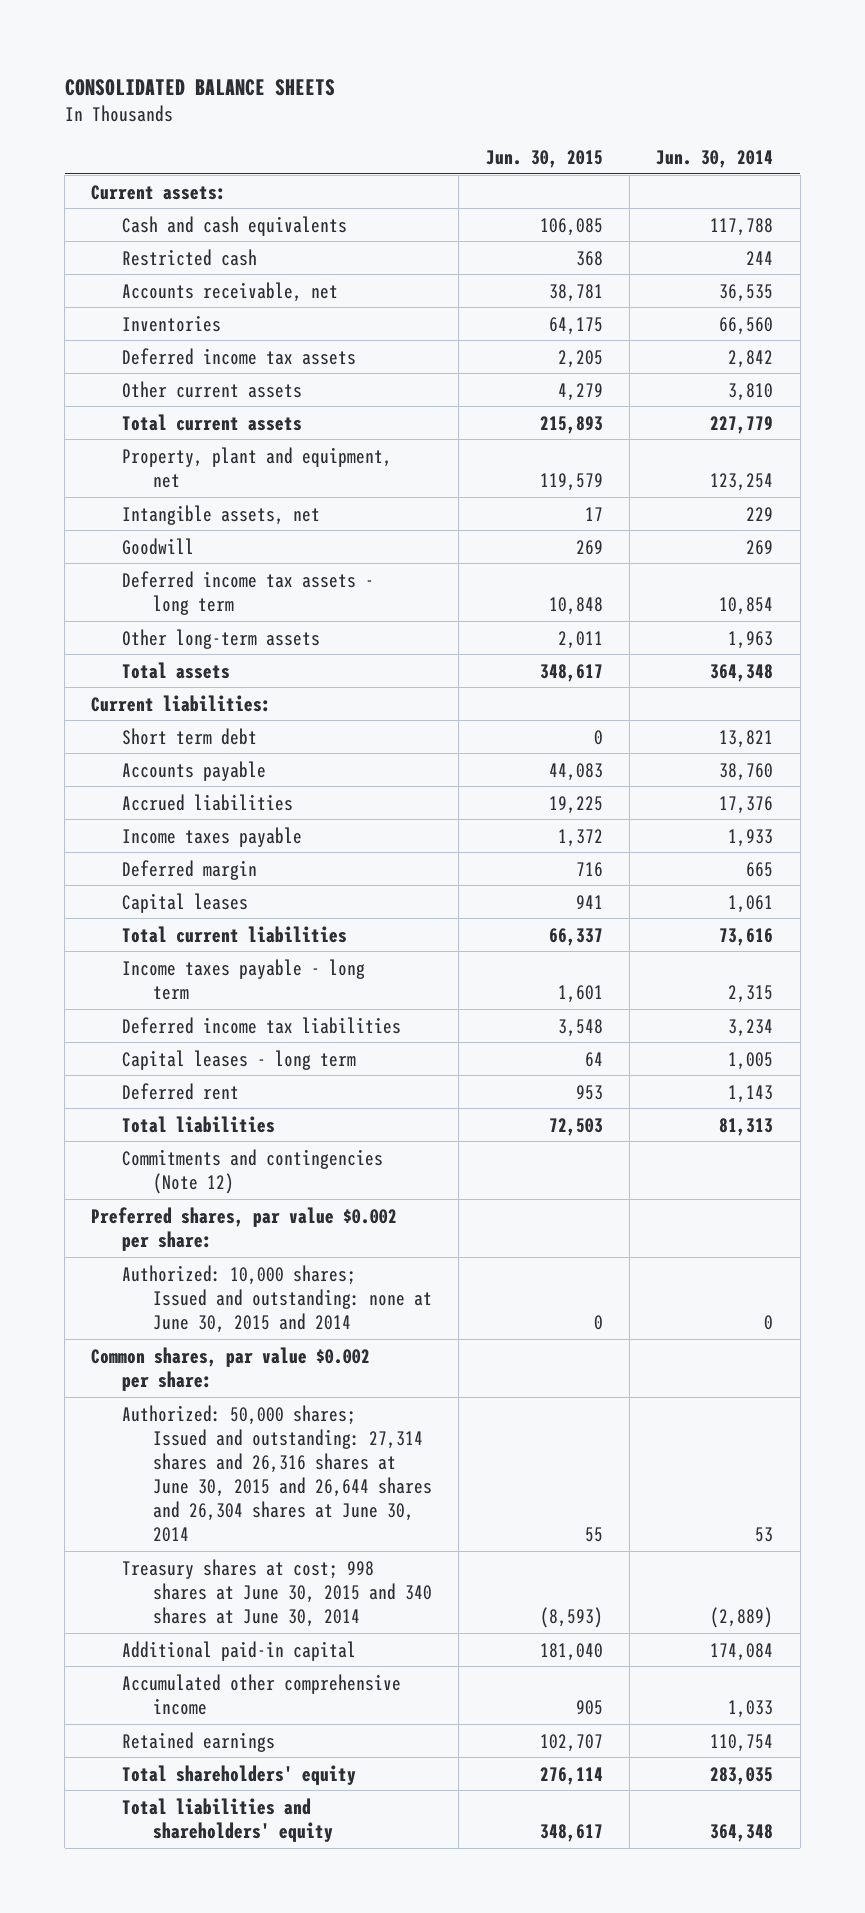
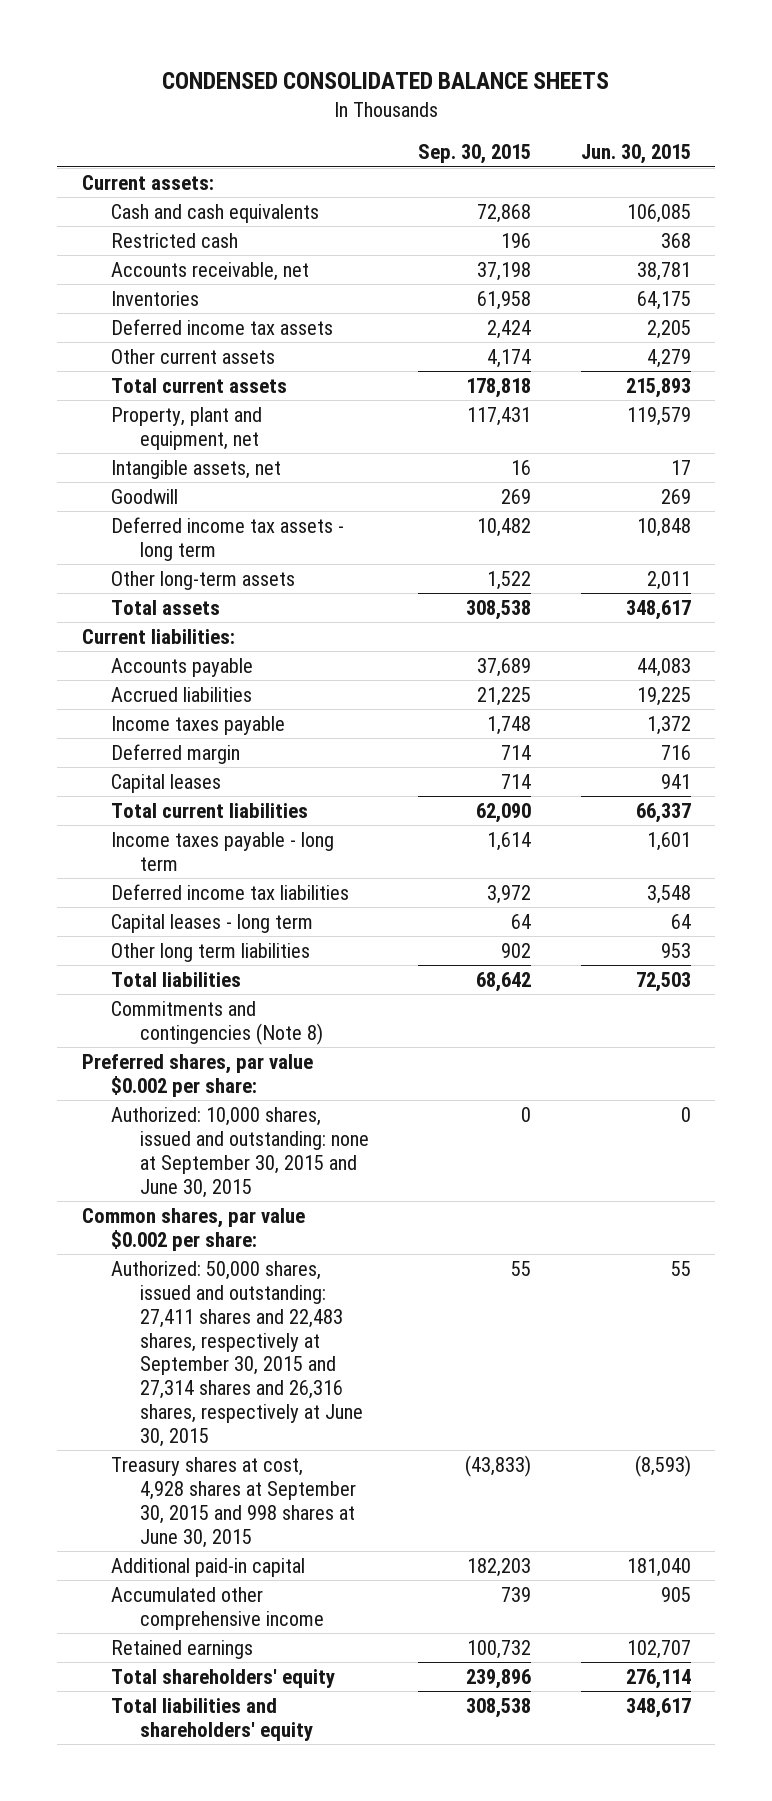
[64,78,335,96] CONSOLIDATED BALANCE SHEETS -> [162,72,610,90] CONDENSED CONSOLIDATED BALANCE SHEETS
[656,149,774,168] Jun. 30, 2014 -> none
none -> [418,144,532,165] Sep. 30, 2015
[122,727,258,745] Short term debt -> none
[122,1082,240,1100] Deferred rent -> [110,942,310,962] Other long term liabilities
[122,1148,384,1194] Commitments and contingencies (Note 12) -> [110,1000,324,1045] Commitments and contingencies (Note 8)
[122,1264,433,1333] Authorized: 10,000 shares; Issued and outstanding: none at June 30, 2015 and 2014 -> [110,1106,370,1198] Authorized: 10,000 shares, issued and outstanding: none at September 30, 2015 and June 30, 2015
[122,1404,433,1543] Authorized: 50,000 shares; Issued and outstanding: 27,314 shares and 26,316 shares at June 30, 2015 and 26,644 shares and 26,304 shares at June 30, 2014 -> [110,1260,364,1448] Authorized: 50,000 shares, issued and outstanding: 27,411 shares and 22,483 shares, respectively at September 30, 2015 and 27,314 shares and 26,316 shares, respectively at June 30, 2015
[122,1558,433,1627] Treasury shares at cost; 998 shares at June 30, 2015 and 340 shares at June 30, 2014 -> [110,1456,357,1548] Treasury shares at cost, 4,928 shares at September 30, 2015 and 998 shares at June 30, 2015

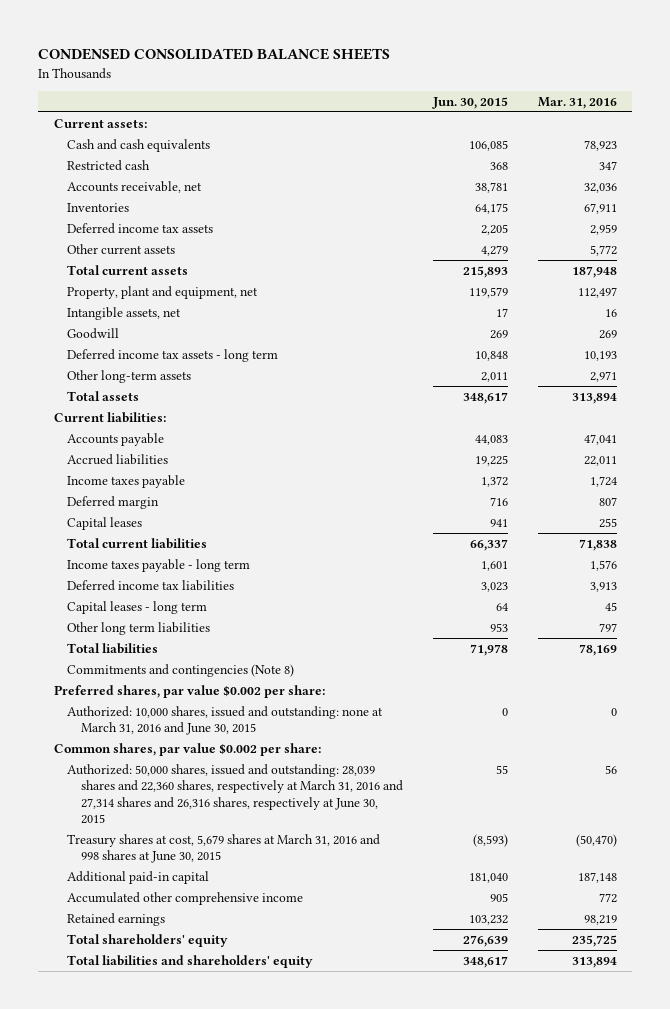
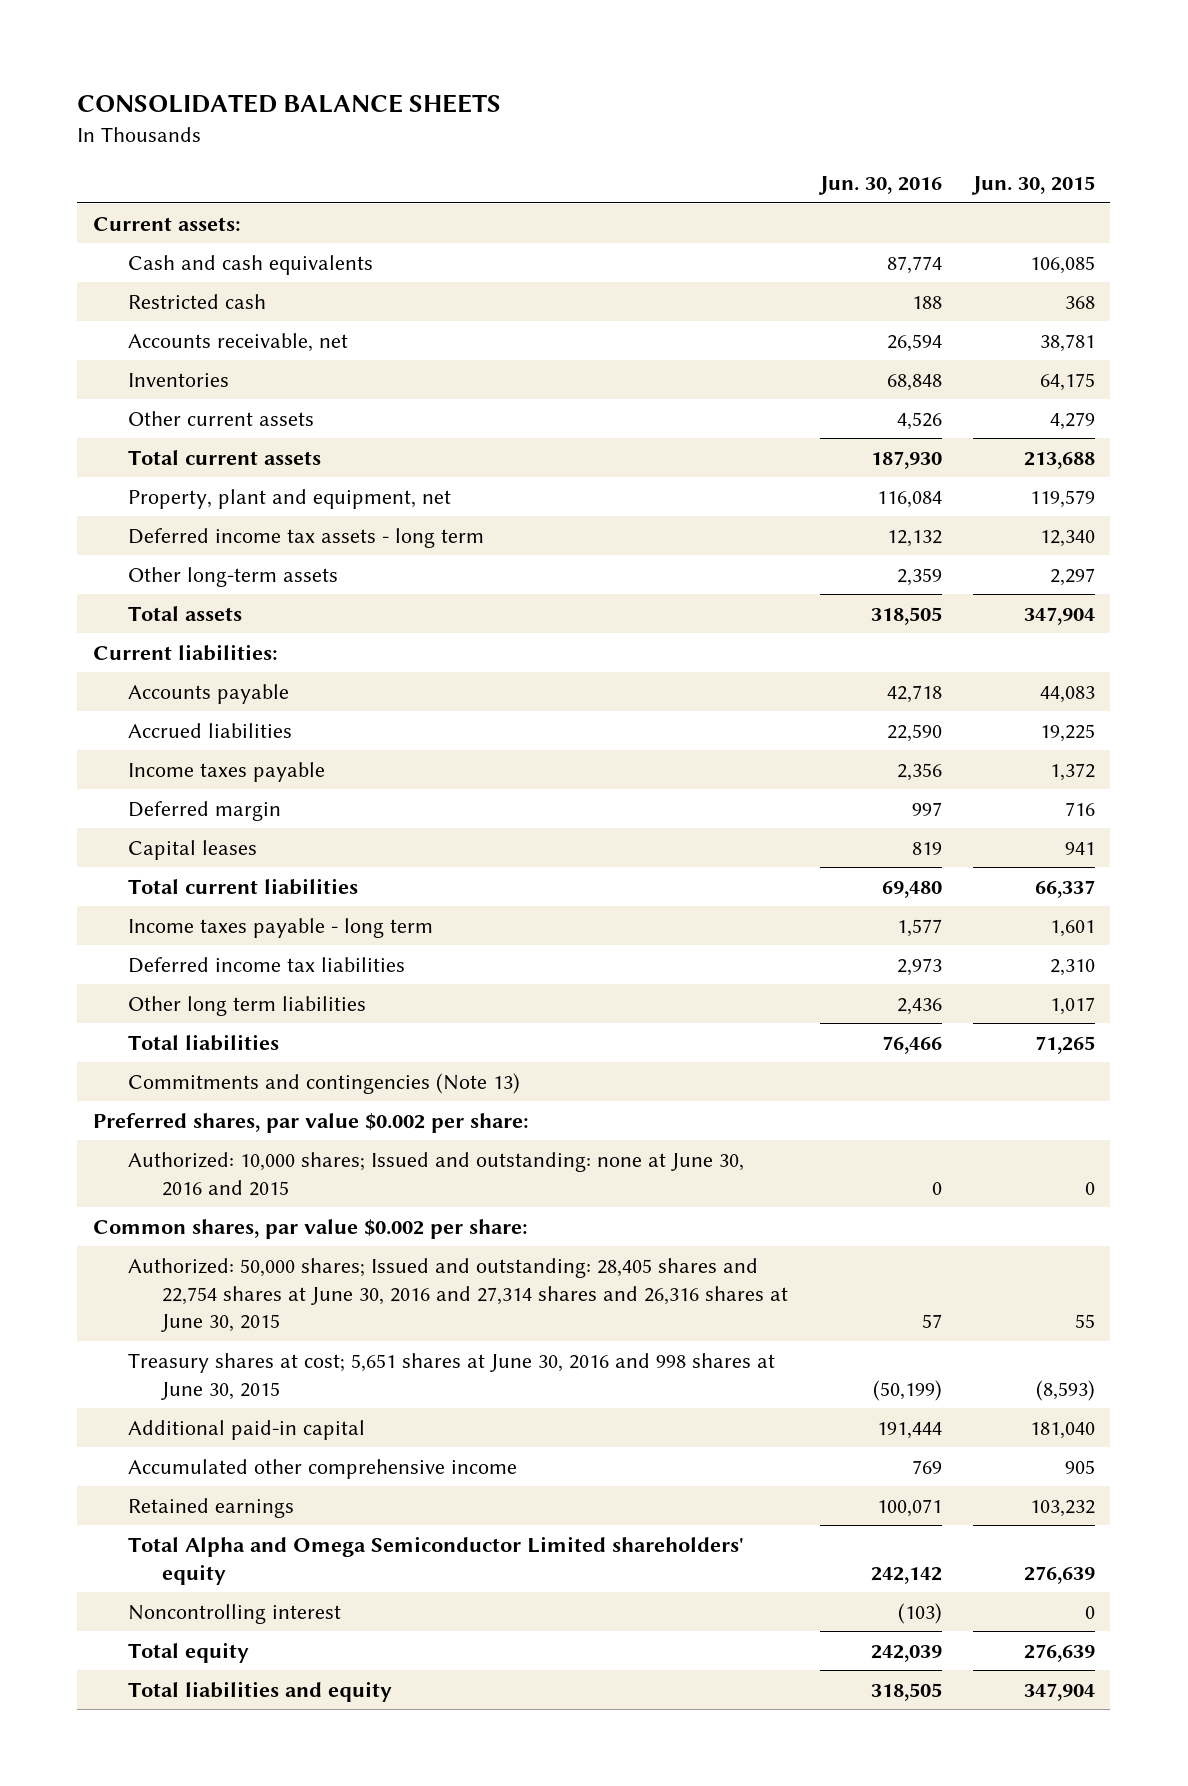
[38,48,391,61] CONDENSED CONSOLIDATED BALANCE SHEETS -> [77,93,502,113] CONSOLIDATED BALANCE SHEETS
[537,96,617,109] Mar. 31, 2016 -> none
none -> [817,176,942,196] Jun. 30, 2016
[67,222,214,234] Deferred income tax assets -> none
[462,265,508,278] 215,893 -> [1023,451,1095,469] 213,688
[67,306,182,320] Intangible assets, net -> none
[67,327,120,339] Goodwill -> none
[474,350,508,361] 10,848 -> [1039,529,1095,547] 12,340
[480,371,508,382] 2,011 -> [1049,567,1095,586] 2,297
[462,391,508,404] 348,617 -> [1023,606,1095,625] 347,904
[67,600,208,614] Capital leases - long term -> none
[480,581,508,592] 3,023 -> [1049,958,1095,976] 2,310
[489,622,508,632] 953 -> [1049,996,1095,1015] 1,017
[469,643,508,656] 71,978 -> [1034,1035,1095,1054] 71,265
[67,663,295,677] Commitments and contingencies (Note 8) -> [127,1072,520,1094] Commitments and contingencies (Note 13)
[67,705,384,736] Authorized: 10,000 shares, issued and outstanding: none at March 31, 2016 and June 30, 2015 -> [127,1151,744,1196] Authorized: 10,000 shares; Issued and outstanding: none at June 30, 2016 and 2015
[67,763,403,825] Authorized: 50,000 shares, issued and outstanding: 28,039 shares and 22,360 shares, respectively at March 31, 2016 and 27,314 shares and 26,316 shares, respectively at June 30, 2015 -> [127,1257,789,1333] Authorized: 50,000 shares; Issued and outstanding: 28,405 shares and 22,754 shares at June 30, 2016 and 27,314 shares and 26,316 shares at June 30, 2015
[67,833,381,864] Treasury shares at cost, 5,679 shares at March 31, 2016 and 998 shares at June 30, 2015 -> [127,1352,775,1400] Treasury shares at cost; 5,651 shares at June 30, 2016 and 998 shares at June 30, 2015
[67,933,229,947] Total shareholders' equity -> [127,1535,744,1585] Total Alpha and Omega Semiconductor Limited shareholders' equity
none -> [127,1603,341,1624] Noncontrolling interest
none -> [127,1641,249,1663] Total equity
[67,954,314,968] Total liabilities and shareholders' equity -> [127,1680,392,1702] Total liabilities and equity
[462,955,508,968] 348,617 -> [1023,1682,1095,1701] 347,904

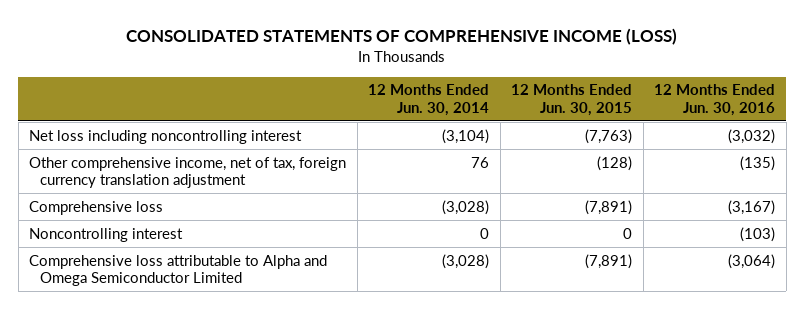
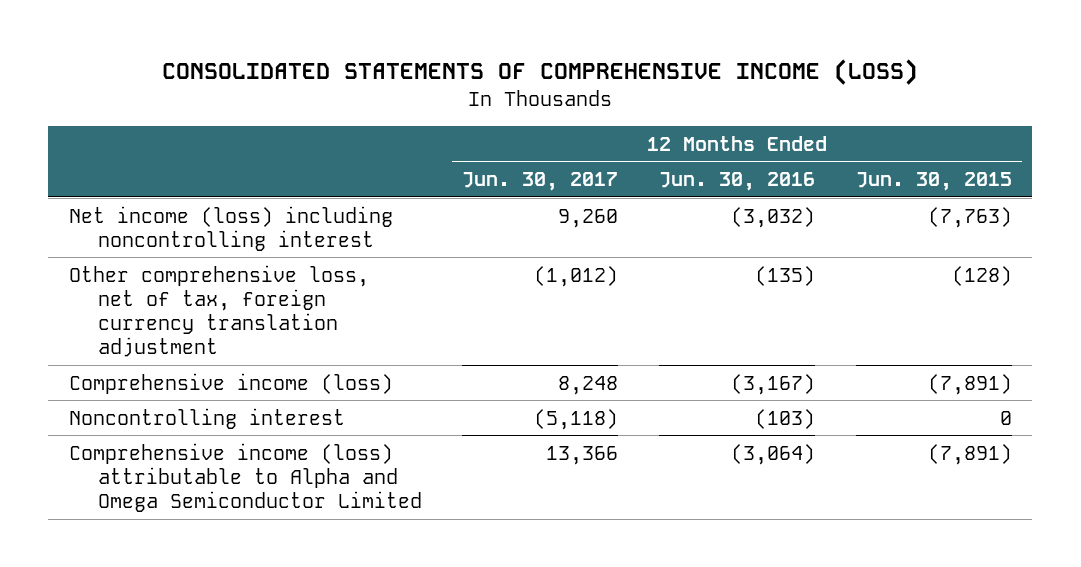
[368,84,490,116] 12 Months Ended Jun. 30, 2014 -> none
none -> [462,172,619,192] Jun. 30, 2017
[29,129,303,144] Net loss including noncontrolling interest -> [68,205,393,251] Net income (loss) including noncontrolling interest
[29,156,347,189] Other comprehensive income, net of tax, foreign currency translation adjustment -> [68,264,369,358] Other comprehensive loss, net of tax, foreign currency translation adjustment
[29,200,164,215] Comprehensive loss -> [68,372,393,394] Comprehensive income (loss)
[29,254,328,287] Comprehensive loss attributable to Alpha and Omega Semiconductor Limited -> [68,442,422,513] Comprehensive income (loss) attributable to Alpha and Omega Semiconductor Limited

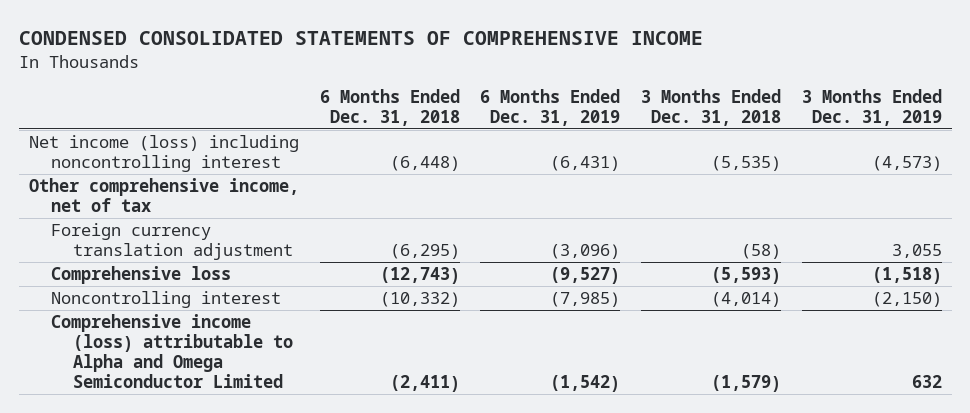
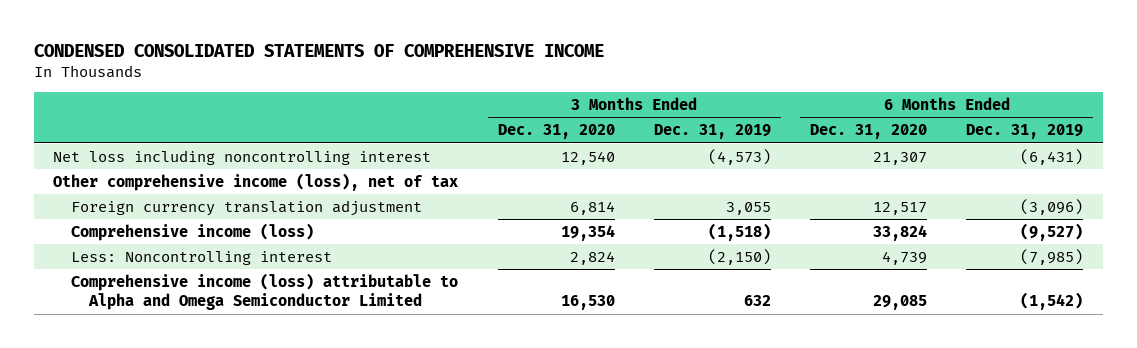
[319,89,460,126] 6 Months Ended Dec. 31, 2018 -> none
[640,89,781,126] 3 Months Ended Dec. 31, 2018 -> none
none -> [497,124,615,140] Dec. 31, 2020
none -> [810,124,928,140] Dec. 31, 2020
[28,135,299,173] Net income (loss) including noncontrolling interest -> [53,149,432,165] Net loss including noncontrolling interest
[28,178,299,213] Other comprehensive income, net of tax -> [53,172,459,191] Other comprehensive income (loss), net of tax
[50,266,231,285] Comprehensive loss -> [71,222,315,241] Comprehensive income (loss)
[50,291,281,309] Noncontrolling interest -> [71,250,333,265] Less: Noncontrolling interest

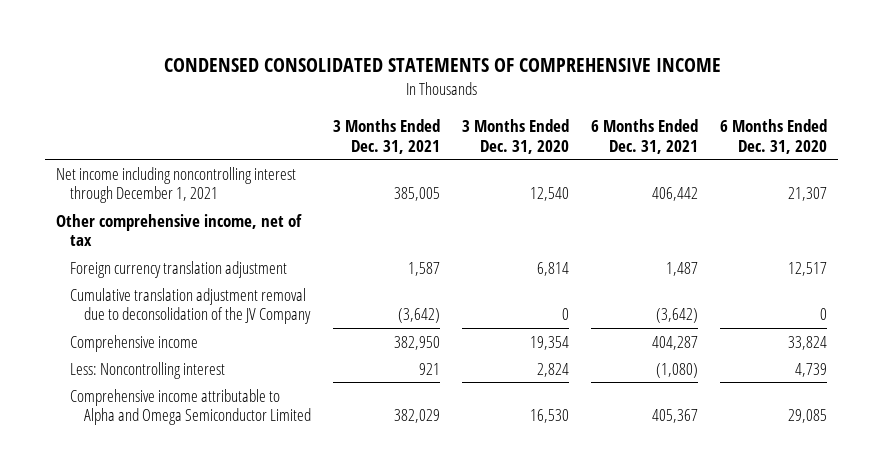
[653,124,771,140] Dec. 31, 2019 -> none
[966,124,1084,140] Dec. 31, 2019 -> none
none -> [332,119,440,154] 3 Months Ended Dec. 31, 2021
none -> [590,119,698,154] 6 Months Ended Dec. 31, 2021
[53,149,432,165] Net loss including noncontrolling interest -> [56,166,297,204] Net income including noncontrolling interest through December 1, 2021
[53,172,459,191] Other comprehensive income (loss), net of tax -> [56,213,303,247] Other comprehensive income, net of tax
none -> [70,287,311,325] Cumulative translation adjustment removal due to deconsolidation of the JV Company
[71,222,315,241] Comprehensive income (loss) -> [70,334,199,352] Comprehensive income
[71,272,459,310] Comprehensive income (loss) attributable to Alpha and Omega Semiconductor Limited -> [70,388,311,426] Comprehensive income attributable to Alpha and Omega Semiconductor Limited

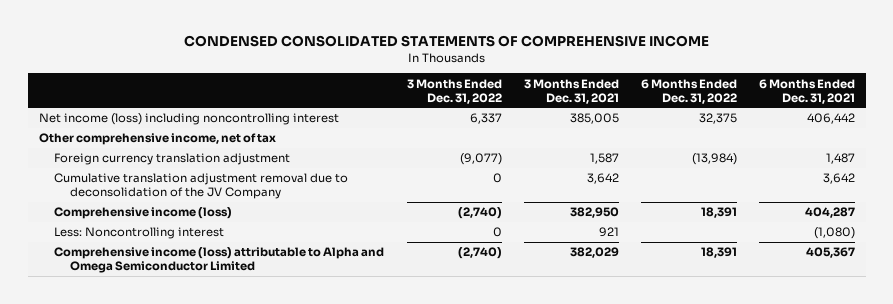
[461,119,569,154] 3 Months Ended Dec. 31, 2020 -> none
[719,119,827,154] 6 Months Ended Dec. 31, 2020 -> none
none -> [406,78,502,104] 3 Months Ended Dec. 31, 2022
none -> [640,78,737,104] 6 Months Ended Dec. 31, 2022
[56,166,297,204] Net income including noncontrolling interest through December 1, 2021 -> [38,113,339,126] Net income (loss) including noncontrolling interest
[397,308,440,324] (3,642) -> [586,173,619,185] 3,642
[655,308,698,324] (3,642) -> [822,173,855,185] 3,642
[70,334,199,352] Comprehensive income -> [54,207,233,220] Comprehensive income (loss)
[70,388,311,426] Comprehensive income attributable to Alpha and Omega Semiconductor Limited -> [54,247,385,274] Comprehensive income (loss) attributable to Alpha and Omega Semiconductor Limited

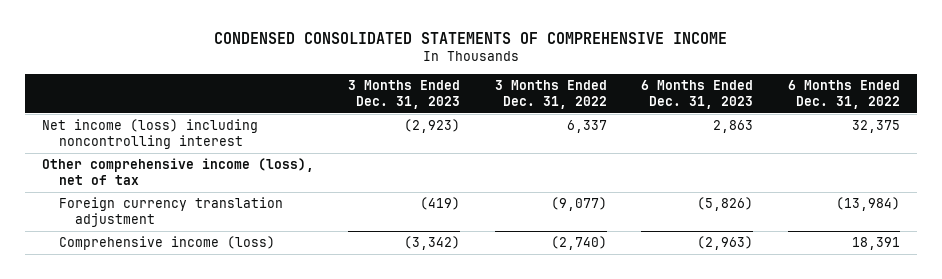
[523,78,619,104] 3 Months Ended Dec. 31, 2021 -> none
[758,78,855,104] 6 Months Ended Dec. 31, 2021 -> none
none -> [348,79,461,109] 3 Months Ended Dec. 31, 2023
none -> [641,79,754,109] 6 Months Ended Dec. 31, 2023
[38,133,276,146] Other comprehensive income, net of tax -> [41,158,314,185] Other comprehensive income (loss), net of tax
[54,173,349,200] Cumulative translation adjustment removal due to deconsolidation of the JV Company -> none
[54,227,225,240] Less: Noncontrolling interest -> none
[54,247,385,274] Comprehensive income (loss) attributable to Alpha and Omega Semiconductor Limited -> none

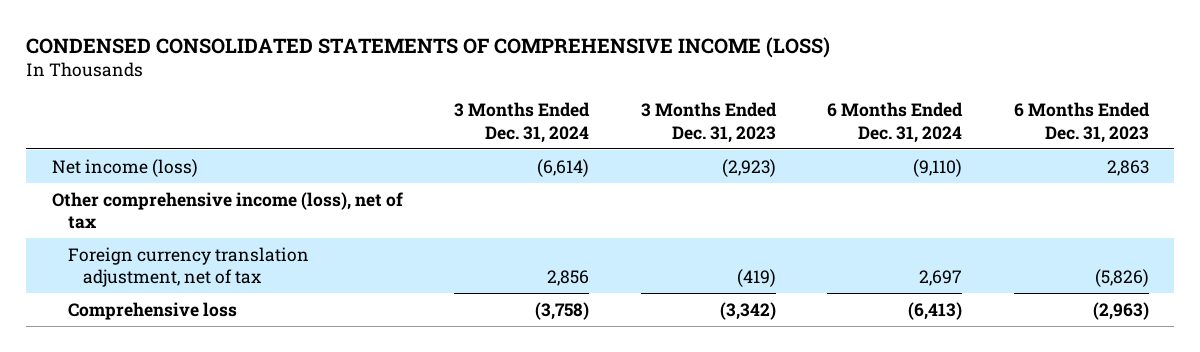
[213,32,727,45] CONDENSED CONSOLIDATED STATEMENTS OF COMPREHENSIVE INCOME -> [25,36,830,58] CONDENSED CONSOLIDATED STATEMENTS OF COMPREHENSIVE INCOME (LOSS)
[494,79,607,109] 3 Months Ended Dec. 31, 2022 -> none
[787,79,900,109] 6 Months Ended Dec. 31, 2022 -> none
none -> [454,102,591,143] 3 Months Ended Dec. 31, 2024
none -> [827,102,964,143] 6 Months Ended Dec. 31, 2024
[41,119,258,149] Net income (loss) including noncontrolling interest -> [51,158,198,177] Net income (loss)
[58,197,283,227] Foreign currency translation adjustment -> [67,246,309,287] Foreign currency translation adjustment, net of tax
[58,236,275,251] Comprehensive income (loss) -> [67,301,237,320] Comprehensive loss

